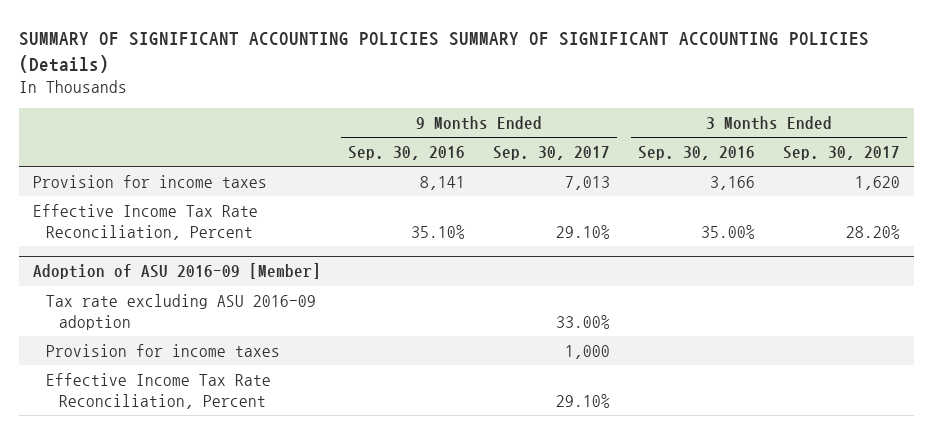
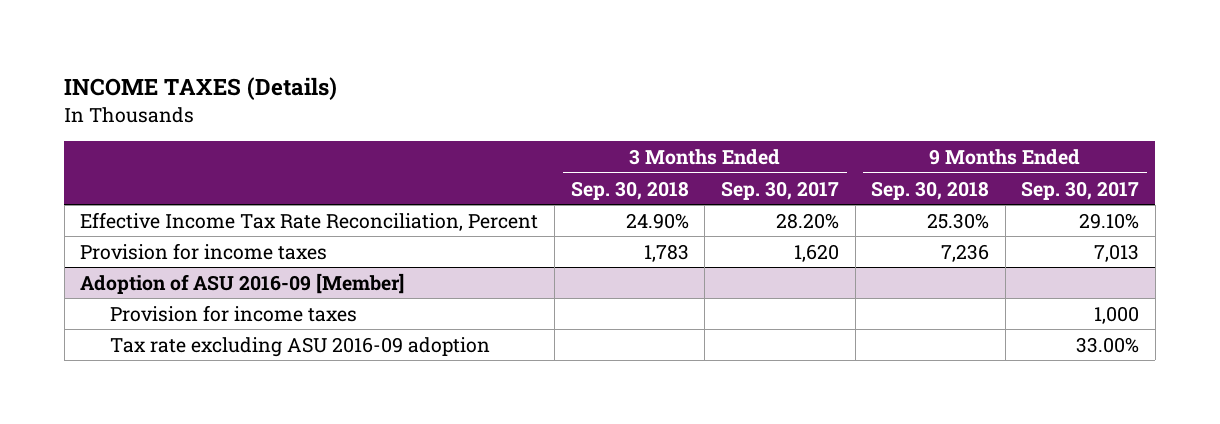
[18,32,869,73] SUMMARY OF SIGNIFICANT ACCOUNTING POLICIES SUMMARY OF SIGNIFICANT ACCOUNTING POLICIES (Details) -> [64,76,338,100] INCOME TAXES (Details)
[348,146,466,161] Sep. 30, 2016 -> none
[638,146,756,161] Sep. 30, 2016 -> none
none -> [570,180,689,200] Sep. 30, 2018
none -> [871,180,990,200] Sep. 30, 2018
[32,174,267,188] Provision for income taxes -> [80,242,328,260] Provision for income taxes
[45,372,271,409] Effective Income Tax Rate Reconciliation, Percent -> none
[45,293,316,330] Tax rate excluding ASU 2016-09 adoption -> [109,336,490,357] Tax rate excluding ASU 2016-09 adoption

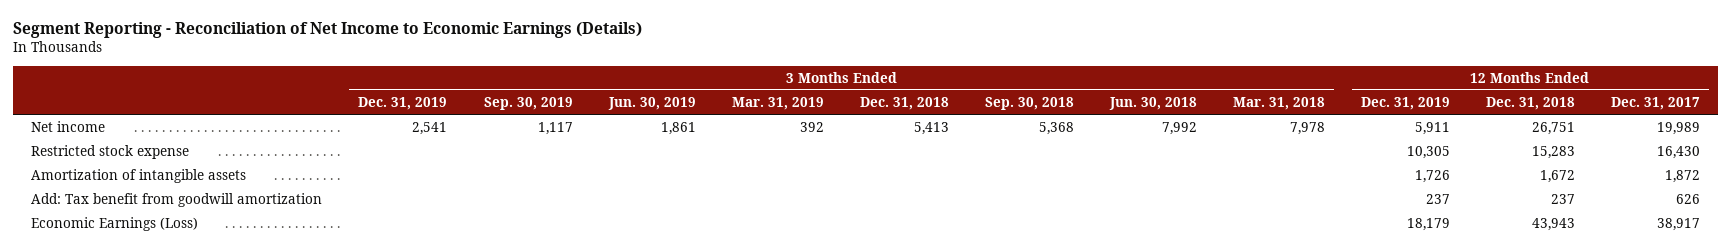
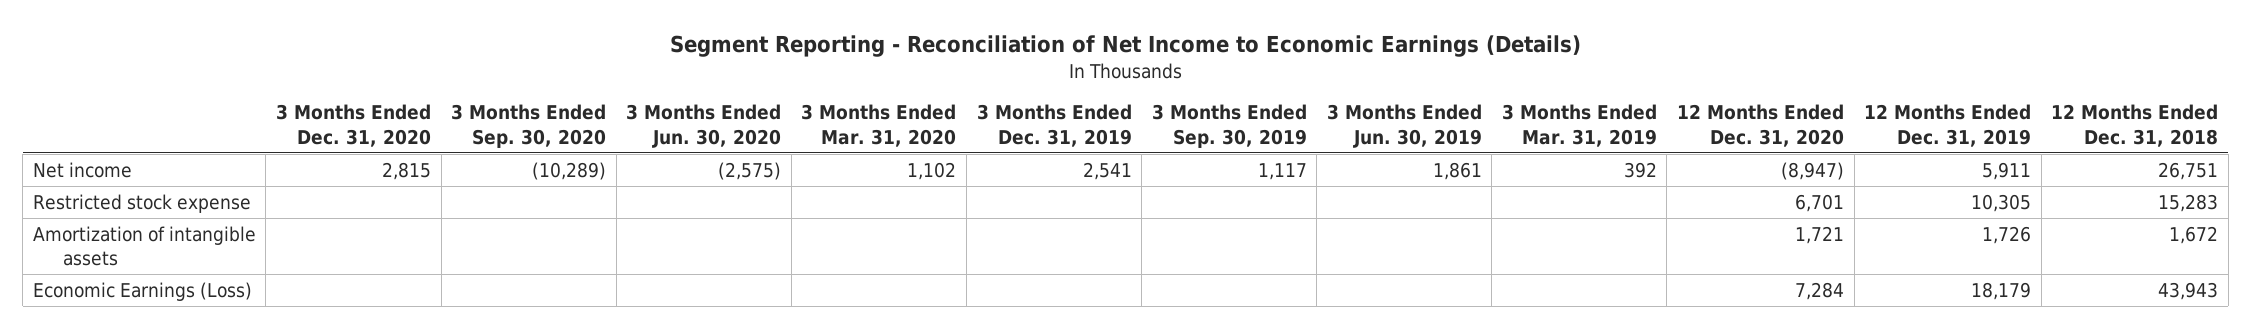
[859,96,949,110] Dec. 31, 2018 -> none
[984,96,1074,110] Sep. 30, 2018 -> none
[1108,96,1197,110] Jun. 30, 2018 -> none
[1232,96,1325,110] Mar. 31, 2018 -> none
[1610,96,1700,110] Dec. 31, 2017 -> none
none -> [276,104,432,147] 3 Months Ended Dec. 31, 2020
none -> [451,104,607,148] 3 Months Ended Sep. 30, 2020
none -> [626,104,782,148] 3 Months Ended Jun. 30, 2020
none -> [801,104,957,147] 3 Months Ended Mar. 31, 2020
none -> [1677,104,1845,147] 12 Months Ended Dec. 31, 2020
[31,192,323,207] Add: Tax benefit from goodwill amortization -> none

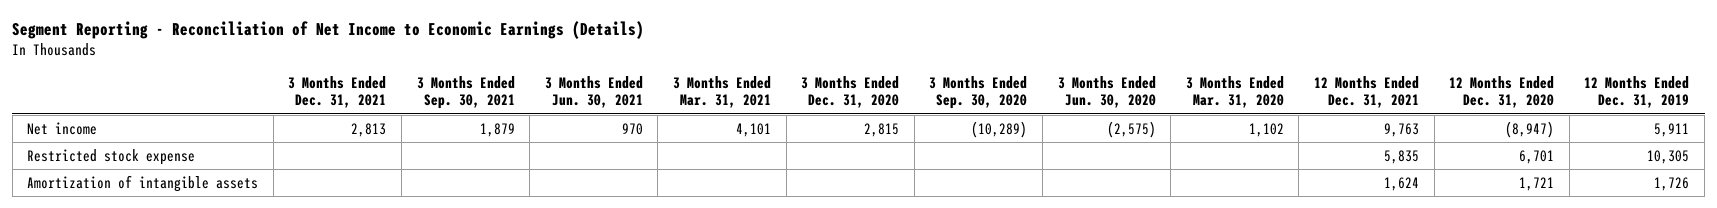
[976,104,1132,147] 3 Months Ended Dec. 31, 2019 -> none
[1151,104,1307,148] 3 Months Ended Sep. 30, 2019 -> none
[1326,104,1482,148] 3 Months Ended Jun. 30, 2019 -> none
[1501,104,1657,147] 3 Months Ended Mar. 31, 2019 -> none
[2051,104,2219,147] 12 Months Ended Dec. 31, 2018 -> none
none -> [288,76,387,109] 3 Months Ended Dec. 31, 2021
none -> [416,76,515,110] 3 Months Ended Sep. 30, 2021
none -> [544,76,643,109] 3 Months Ended Jun. 30, 2021
none -> [672,76,771,109] 3 Months Ended Mar. 31, 2021
none -> [1314,76,1420,109] 12 Months Ended Dec. 31, 2021
[32,281,252,301] Economic Earnings (Loss) -> none

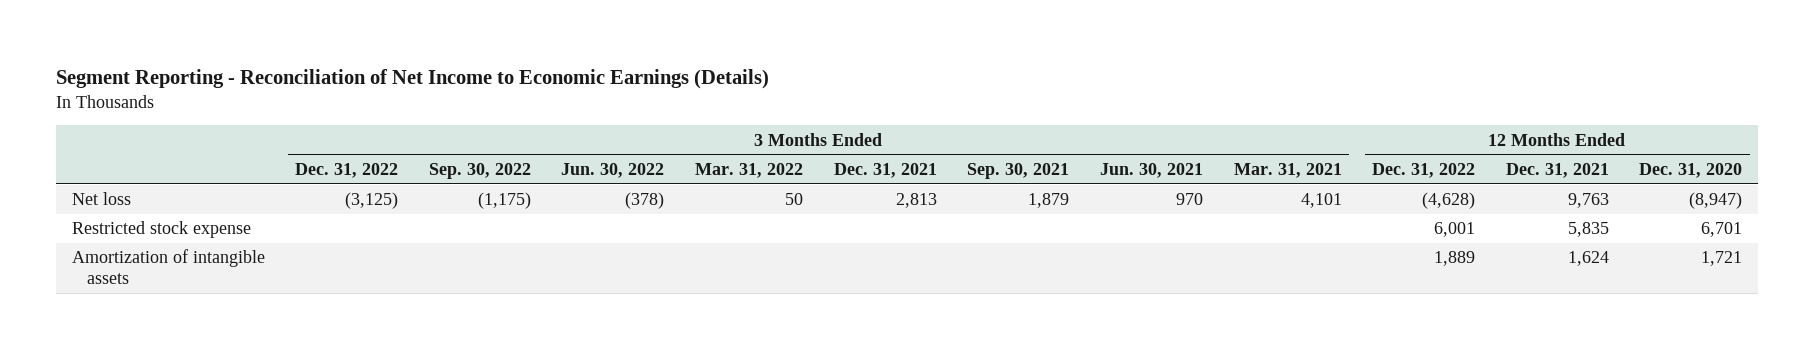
[801,76,900,109] 3 Months Ended Dec. 31, 2020 -> none
[929,76,1028,110] 3 Months Ended Sep. 30, 2020 -> none
[1057,76,1156,109] 3 Months Ended Jun. 30, 2020 -> none
[1185,76,1284,109] 3 Months Ended Mar. 31, 2020 -> none
[1584,76,1690,109] 12 Months Ended Dec. 31, 2019 -> none
none -> [295,162,399,178] Dec. 31, 2022
none -> [428,162,531,179] Sep. 30, 2022
none -> [561,162,665,178] Jun. 30, 2022
none -> [695,162,804,178] Mar. 31, 2022
none -> [1372,162,1476,178] Dec. 31, 2022
[27,121,98,135] Net income -> [71,192,131,206] Net loss

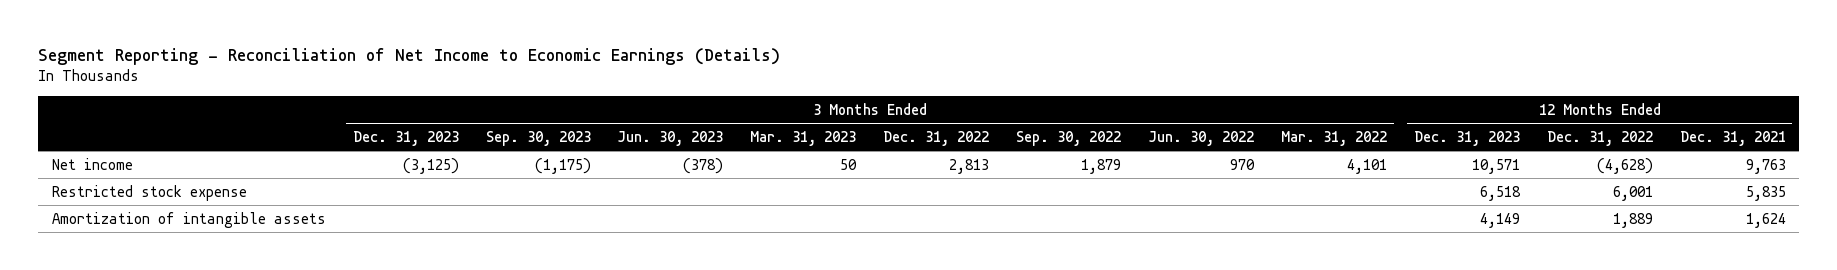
[833,162,937,178] Dec. 31, 2021 -> none
[967,162,1070,179] Sep. 30, 2021 -> none
[1099,162,1203,178] Jun. 30, 2021 -> none
[1233,162,1342,178] Mar. 31, 2021 -> none
[1639,162,1743,178] Dec. 31, 2020 -> none
none -> [352,130,459,146] Dec. 31, 2023
none -> [485,130,591,146] Sep. 30, 2023
none -> [617,130,724,146] Jun. 30, 2023
none -> [750,130,857,146] Mar. 31, 2023
none -> [1413,130,1520,146] Dec. 31, 2023
[71,192,131,206] Net loss -> [51,157,133,170] Net income
[345,192,399,210] (3,125) -> [949,158,990,174] 2,813
[477,192,531,210] (1,175) -> [1081,158,1122,174] 1,879
[625,192,665,210] (378) -> [1230,158,1256,170] 970
[785,193,804,206] 50 -> [1346,158,1387,174] 4,101

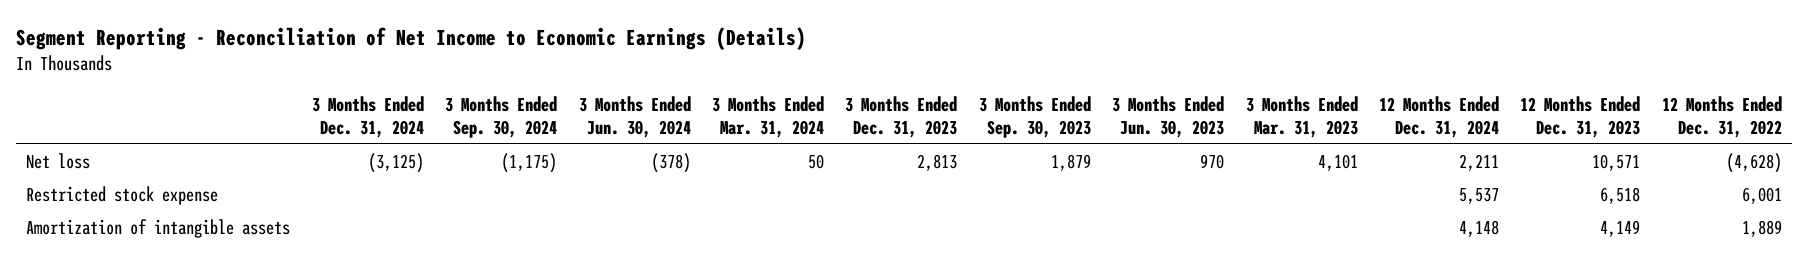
[883,130,990,146] Dec. 31, 2022 -> none
[1016,130,1122,146] Sep. 30, 2022 -> none
[1148,130,1255,146] Jun. 30, 2022 -> none
[1280,130,1387,146] Mar. 31, 2022 -> none
[1679,130,1786,146] Dec. 31, 2021 -> none
none -> [311,96,424,138] 3 Months Ended Dec. 31, 2024
none -> [445,96,558,138] 3 Months Ended Sep. 30, 2024
none -> [578,96,691,138] 3 Months Ended Jun. 30, 2024
none -> [711,96,824,138] 3 Months Ended Mar. 31, 2024
none -> [1378,96,1499,138] 12 Months Ended Dec. 31, 2024
[51,157,133,170] Net income -> [26,152,91,169] Net loss
[402,157,459,174] (3,125) -> [917,153,958,171] 2,813
[534,157,591,174] (1,175) -> [1050,153,1091,171] 1,879
[683,157,724,174] (378) -> [1200,153,1225,169] 970
[840,158,858,170] 50 -> [1317,153,1358,171] 4,101

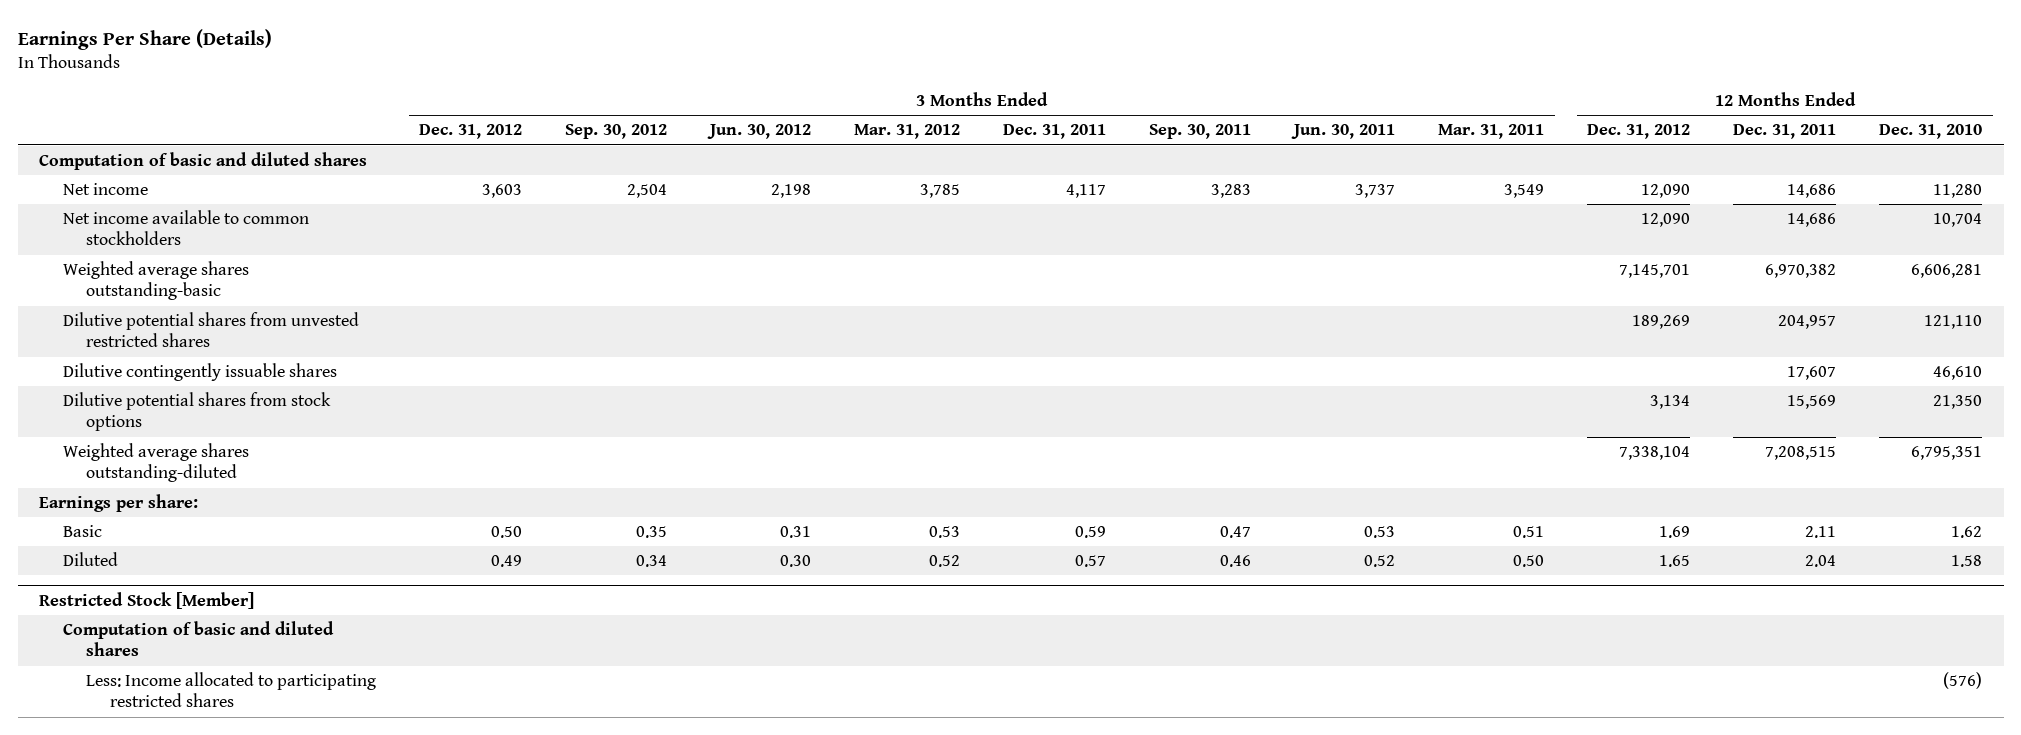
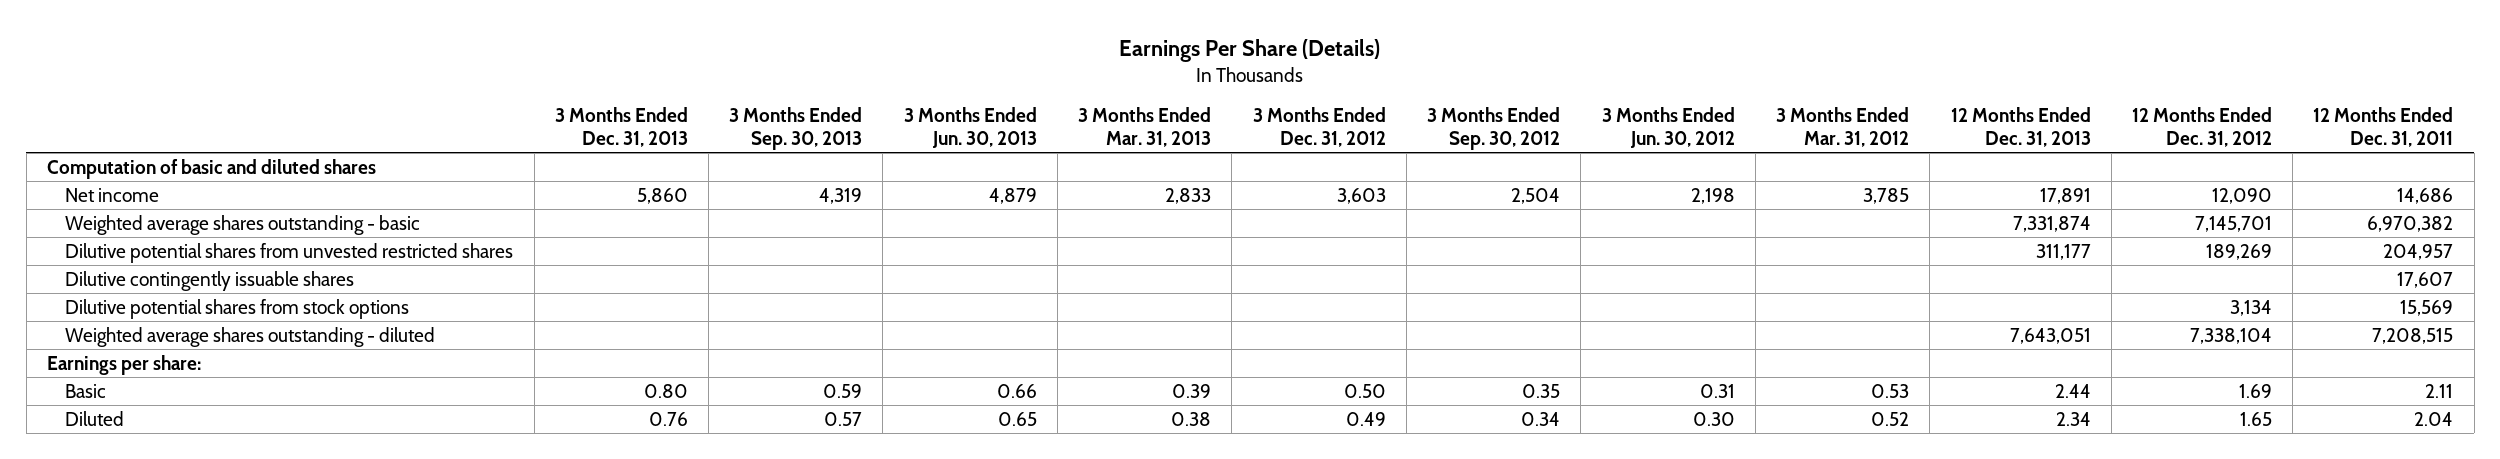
[1003,124,1107,140] Dec. 31, 2011 -> none
[1149,124,1252,140] Sep. 30, 2011 -> none
[1291,124,1396,140] Jun. 30, 2011 -> none
[1438,124,1545,140] Mar. 31, 2011 -> none
[1879,124,1983,140] Dec. 31, 2010 -> none
none -> [554,106,688,147] 3 Months Ended Dec. 31, 2013
none -> [729,106,863,150] 3 Months Ended Sep. 30, 2013
none -> [903,106,1037,148] 3 Months Ended Jun. 30, 2013
none -> [1078,106,1212,147] 3 Months Ended Mar. 31, 2013
none -> [1950,106,2091,147] 12 Months Ended Dec. 31, 2013
[62,210,309,246] Net income available to common stockholders -> none
[62,261,249,301] Weighted average shares outstanding-basic -> [65,214,421,235] Weighted average shares outstanding - basic
[62,443,249,483] Weighted average shares outstanding-diluted -> [65,326,436,347] Weighted average shares outstanding - diluted
[39,591,255,609] Restricted Stock [Member] -> none
[62,621,334,657] Computation of basic and diluted shares -> none
[86,672,377,708] Less: Income allocated to participating restricted shares -> none

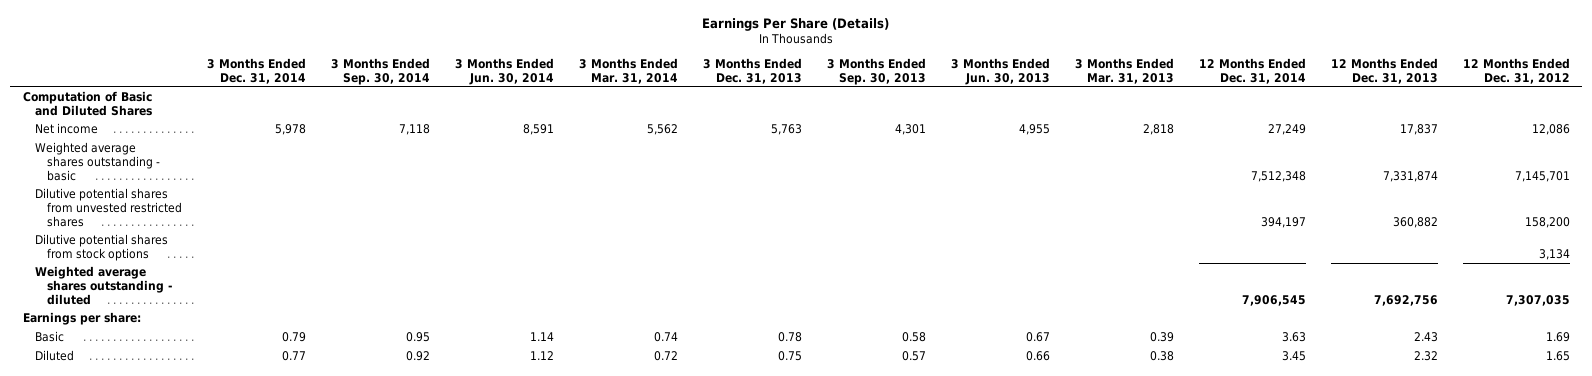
[1252,106,1386,147] 3 Months Ended Dec. 31, 2012 -> none
[1427,106,1561,150] 3 Months Ended Sep. 30, 2012 -> none
[1601,106,1735,148] 3 Months Ended Jun. 30, 2012 -> none
[1776,106,1910,147] 3 Months Ended Mar. 31, 2012 -> none
[2313,106,2454,147] 12 Months Ended Dec. 31, 2011 -> none
none -> [206,57,306,84] 3 Months Ended Dec. 31, 2014
none -> [330,57,430,85] 3 Months Ended Sep. 30, 2014
none -> [454,57,554,85] 3 Months Ended Jun. 30, 2014
none -> [578,57,678,84] 3 Months Ended Mar. 31, 2014
none -> [1198,57,1306,84] 12 Months Ended Dec. 31, 2014
[47,158,377,179] Computation of basic and diluted shares -> [22,91,152,117] Computation of Basic and Diluted Shares
[636,187,688,204] 5,860 -> [770,124,802,136] 5,763
[819,187,863,204] 4,319 -> [894,124,926,136] 4,301
[988,187,1037,204] 4,879 -> [1018,124,1050,136] 4,955
[1165,187,1212,204] 2,833 -> [1142,124,1174,136] 2,818
[2039,187,2091,204] 17,891 -> [1399,124,1438,136] 17,837
[2211,187,2272,204] 12,090 -> [1531,124,1570,136] 12,086
[65,270,355,291] Dilutive contingently issuable shares -> none
[2035,243,2091,260] 311,177 -> [1392,216,1438,228] 360,882
[2205,243,2272,260] 189,269 -> [1524,216,1570,228] 158,200
[2009,327,2091,344] 7,643,051 -> [1373,294,1438,306] 7,692,756
[2189,327,2272,344] 7,338,104 -> [1505,294,1570,306] 7,307,035
[643,383,688,398] 0.80 -> [777,332,802,343] 0.78
[823,383,863,398] 0.59 -> [901,332,926,343] 0.58
[996,383,1037,398] 0.66 -> [1025,332,1050,343] 0.67
[2054,383,2091,398] 2.44 -> [1413,332,1438,343] 2.43
[648,411,688,426] 0.76 -> [777,351,802,362] 0.75
[997,411,1037,426] 0.65 -> [1025,351,1050,362] 0.66
[2055,411,2091,426] 2.34 -> [1413,351,1438,362] 2.32

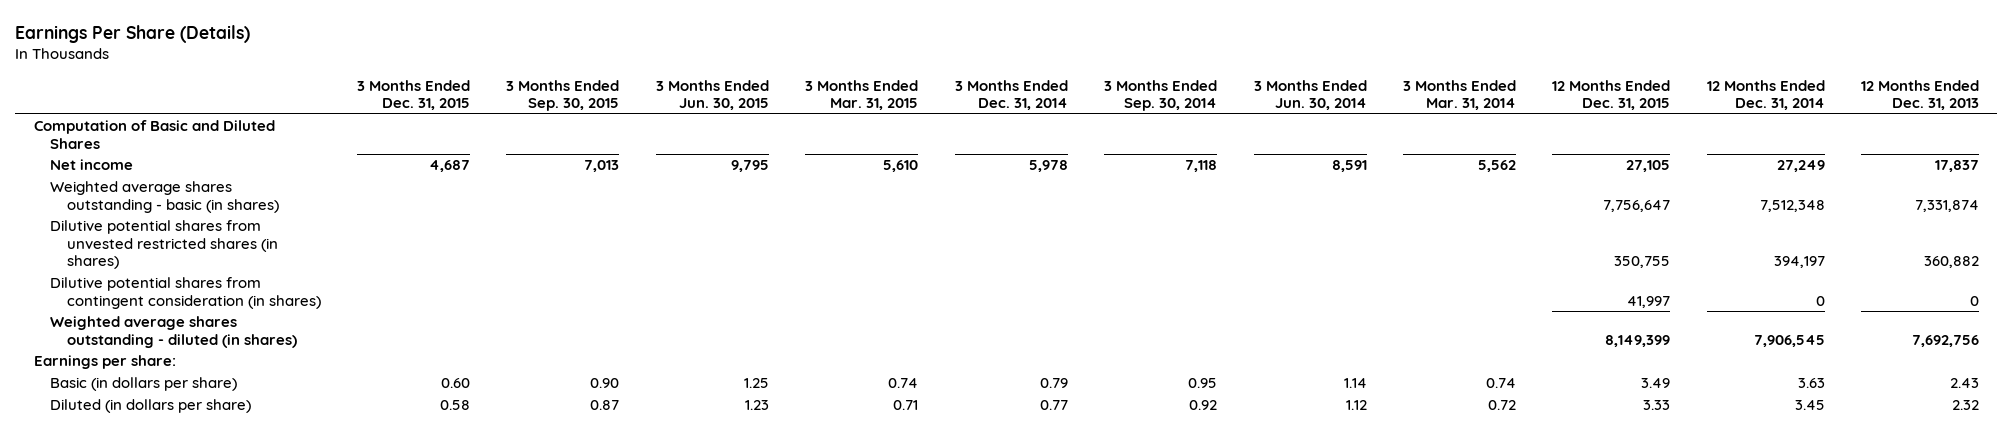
[702,57,802,84] 3 Months Ended Dec. 31, 2013 -> none
[826,57,926,85] 3 Months Ended Sep. 30, 2013 -> none
[950,57,1050,85] 3 Months Ended Jun. 30, 2013 -> none
[1074,57,1174,84] 3 Months Ended Mar. 31, 2013 -> none
[1462,57,1570,84] 12 Months Ended Dec. 31, 2012 -> none
none -> [357,79,471,111] 3 Months Ended Dec. 31, 2015
none -> [506,79,620,112] 3 Months Ended Sep. 30, 2015
none -> [655,79,769,111] 3 Months Ended Jun. 30, 2015
none -> [805,79,919,111] 3 Months Ended Mar. 31, 2015
none -> [1552,79,1671,111] 12 Months Ended Dec. 31, 2015
[34,234,168,262] Dilutive potential shares from stock options -> none
[34,142,160,181] Weighted average shares outstanding - basic -> [50,181,279,213] Weighted average shares outstanding - basic (in shares)
[34,188,182,227] Dilutive potential shares from unvested restricted shares -> [50,220,278,270] Dilutive potential shares from unvested restricted shares (in shares)
none -> [50,277,321,309] Dilutive potential shares from contingent consideration (in shares)
[34,266,172,305] Weighted average shares outstanding - diluted -> [50,316,297,348] Weighted average shares outstanding - diluted (in shares)
[34,331,64,343] Basic -> [50,377,238,392] Basic (in dollars per share)
[34,350,74,362] Diluted -> [50,399,252,414] Diluted (in dollars per share)

